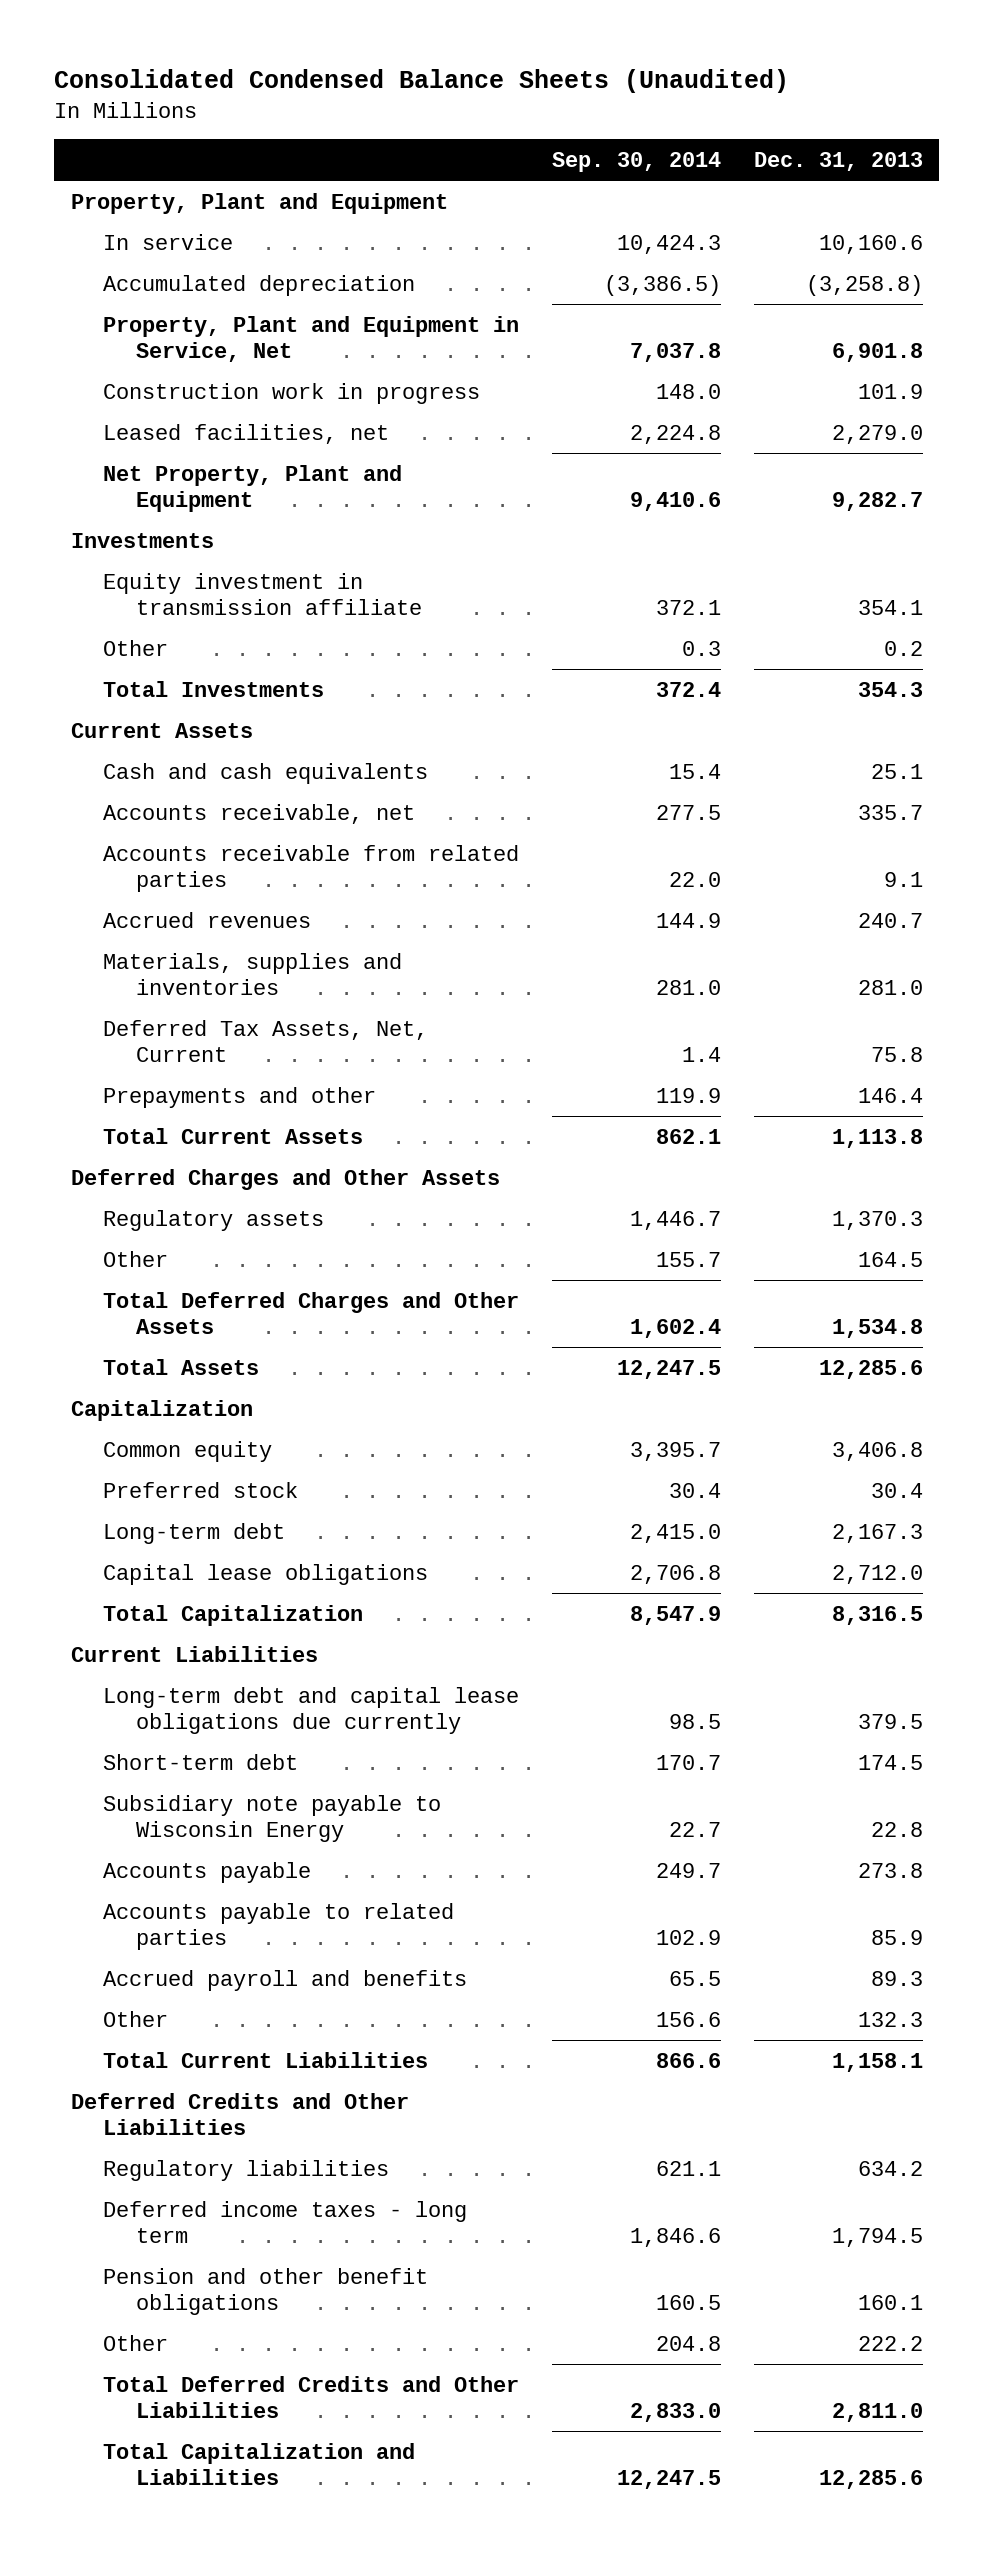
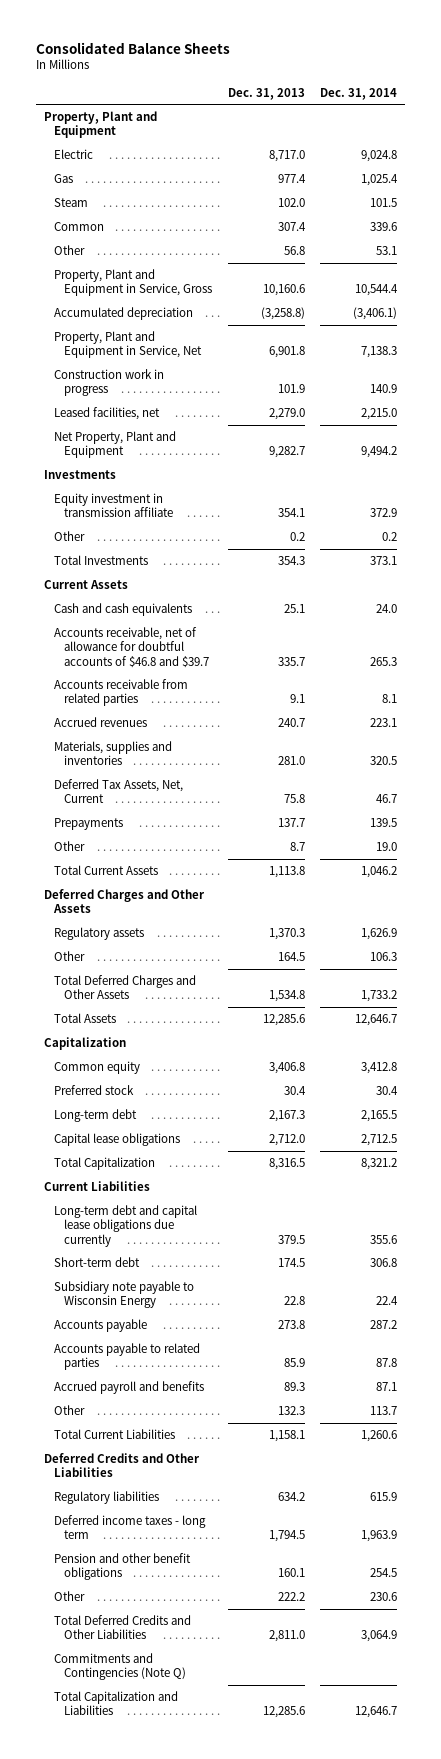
[54,69,790,94] Consolidated Condensed Balance Sheets (Unaudited) -> [35,41,230,54] Consolidated Balance Sheets
[551,152,721,173] Sep. 30, 2014 -> none
none -> [320,87,398,100] Dec. 31, 2014
none -> [53,148,93,159] Electric
none -> [53,173,73,183] Gas
none -> [53,197,88,207] Steam
none -> [53,221,104,231] Common
none -> [53,244,85,255] Other
[103,233,234,250] In service -> [53,268,213,297] Property, Plant and Equipment in Service, Gross
[103,803,416,824] Accounts receivable, net -> [53,626,210,668] Accounts receivable, net of allowance for doubtful accounts of $46.8 and $39.7
[103,1086,377,1108] Prepayments and other -> none
none -> [53,817,123,830] Prepayments
none -> [53,840,85,851] Other
none -> [53,1652,187,1681] Commitments and Contingencies (Note Q)

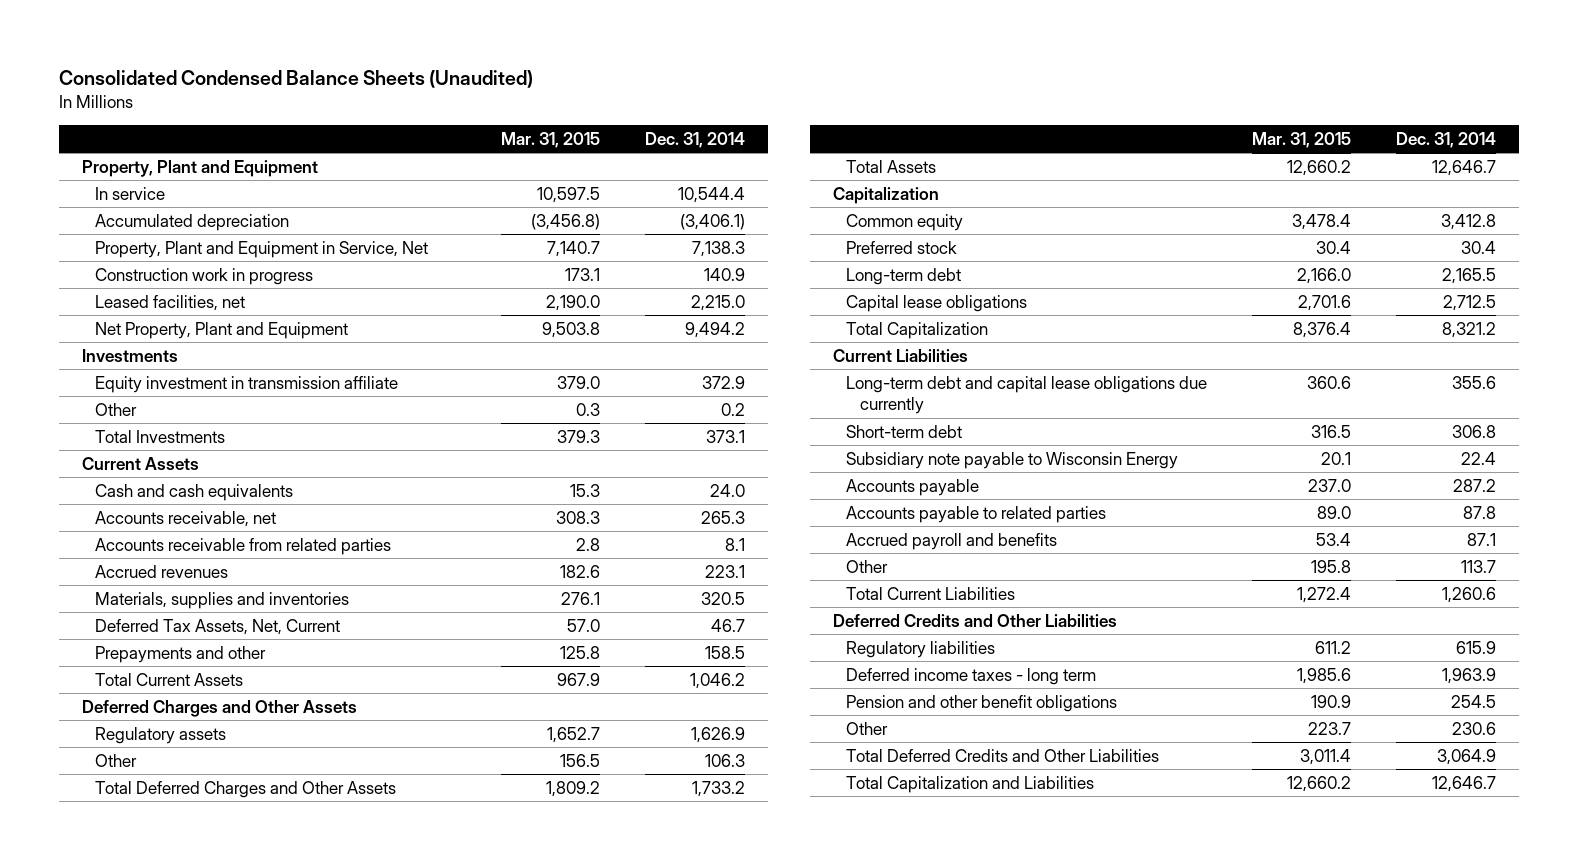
[35,41,230,54] Consolidated Balance Sheets -> [59,70,534,89] Consolidated Condensed Balance Sheets (Unaudited)
[227,87,305,100] Dec. 31, 2013 -> none
none -> [501,131,601,148] Mar. 31, 2015
[53,148,93,159] Electric -> none
[53,173,73,183] Gas -> none
[53,197,88,207] Steam -> none
[53,221,104,231] Common -> none
[53,244,85,255] Other -> none
[53,268,213,297] Property, Plant and Equipment in Service, Gross -> [95,186,166,200] In service
[53,626,210,668] Accounts receivable, net of allowance for doubtful accounts of $46.8 and $39.7 -> [95,510,277,527] Accounts receivable, net
[53,817,123,830] Prepayments -> none
[53,840,85,851] Other -> none
none -> [95,645,267,663] Prepayments and other
[53,1652,187,1681] Commitments and Contingencies (Note Q) -> none

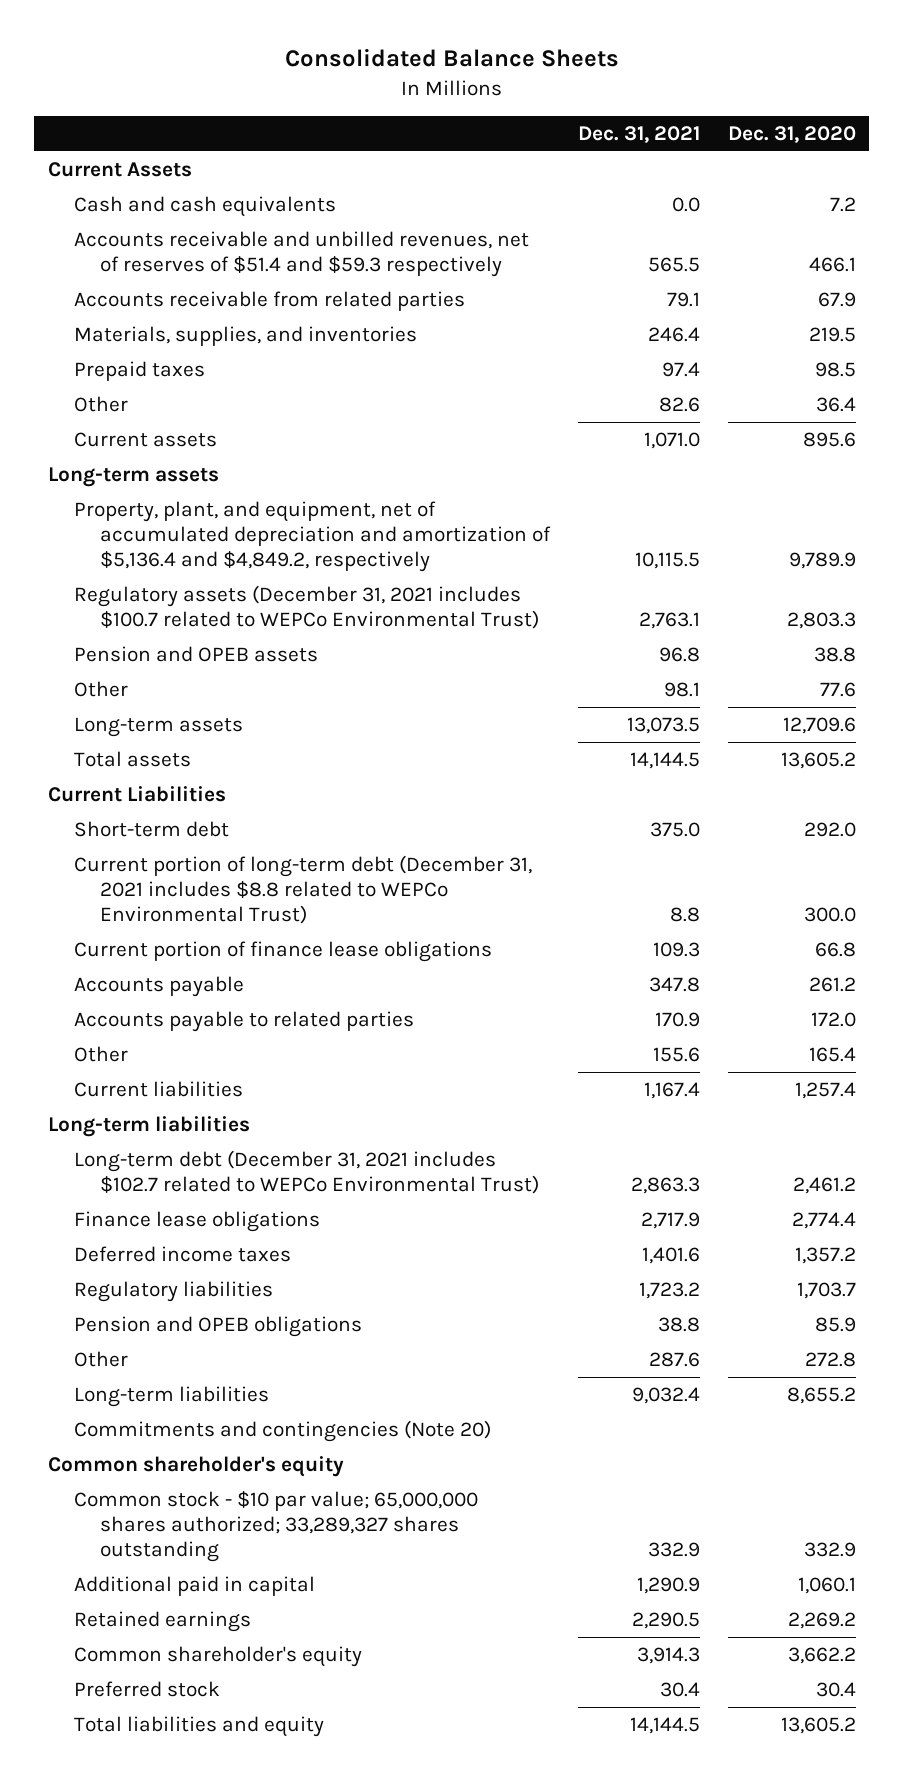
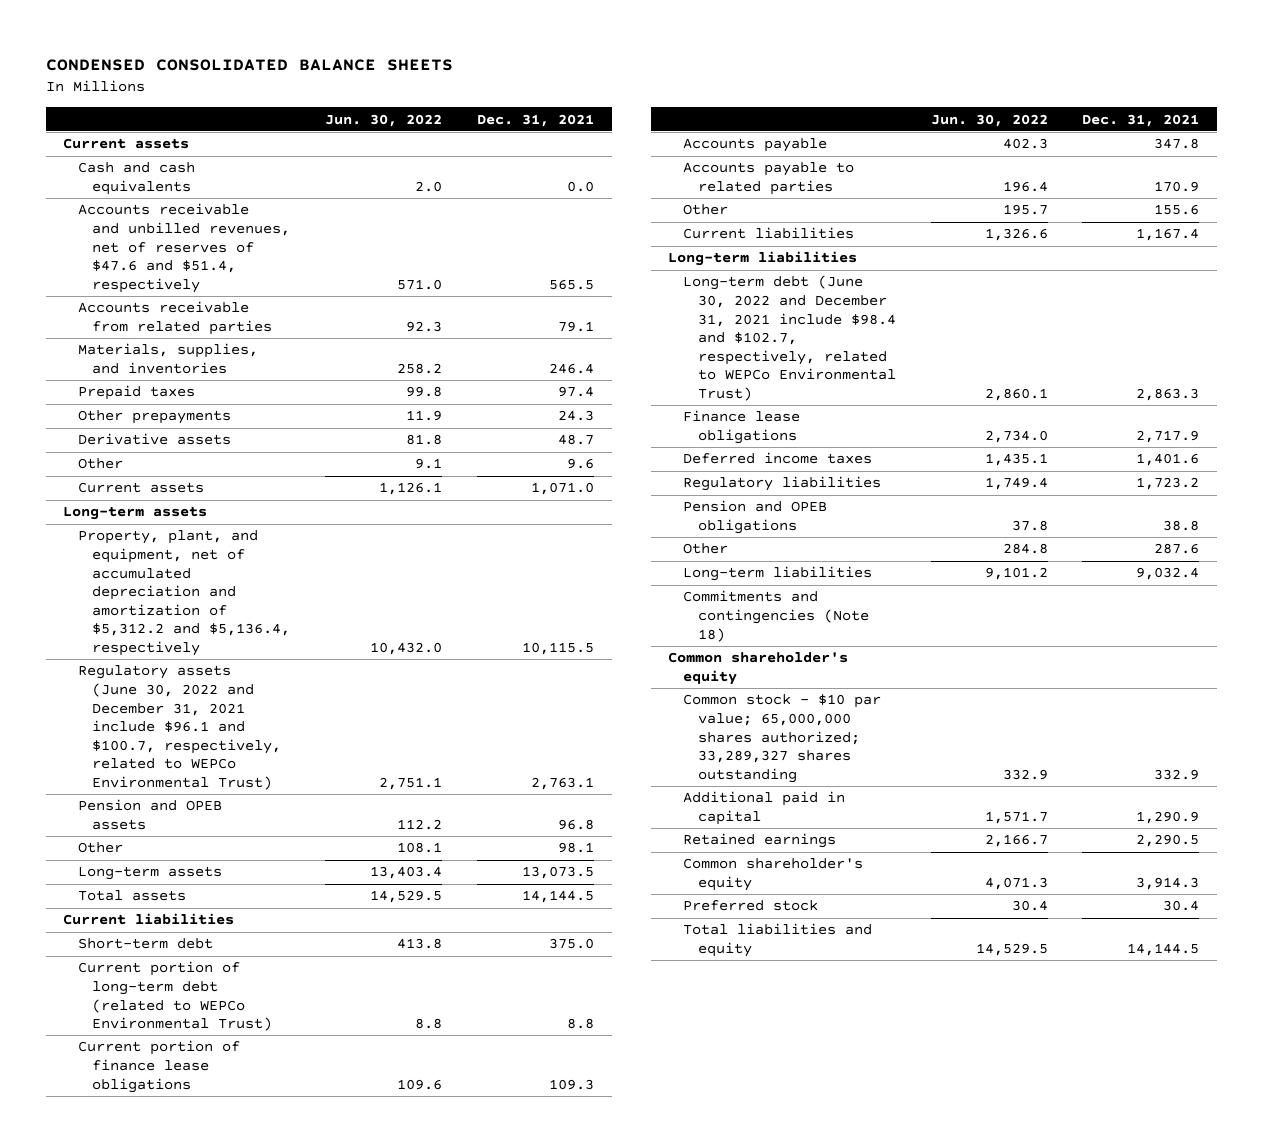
[284,48,619,68] Consolidated Balance Sheets -> [45,59,453,72] CONDENSED CONSOLIDATED BALANCE SHEETS
[727,125,856,143] Dec. 31, 2020 -> none
none -> [325,113,443,127] Jun. 30, 2022
[47,162,192,178] Current Assets -> [63,138,190,150] Current assets
[73,231,529,278] Accounts receivable and unbilled revenues, net of reserves of $51.4 and $59.3 respectively -> [77,203,291,293] Accounts receivable and unbilled revenues, net of reserves of $47.6 and $51.4, respectively
none -> [77,410,231,425] Other prepayments
none -> [77,433,231,446] Derivative assets
[658,397,700,413] 82.6 -> [567,458,595,470] 9.6
[73,501,551,573] Property, plant, and equipment, net of accumulated depreciation and amortization of $5,136.4 and $4,849.2, respectively -> [77,530,291,656] Property, plant, and equipment, net of accumulated depreciation and amortization of $5,312.2 and $5,136.4, respectively
[73,585,539,630] Regulatory assets (December 31, 2021 includes $100.7 related to WEPCo Environmental Trust) -> [77,665,282,790] Regulatory assets (June 30, 2022 and December 31, 2021 include $96.1 and $100.7, respectively, related to WEPCo Environmental Trust)
[47,786,226,803] Current Liabilities -> [63,913,235,926] Current liabilities
[73,855,532,925] Current portion of long-term debt (December 31, 2021 includes $8.8 related to WEPCo Environmental Trust) -> [77,961,273,1032] Current portion of long-term debt (related to WEPCo Environmental Trust)
[73,1150,539,1195] Long-term debt (December 31, 2021 includes $102.7 related to WEPCo Environmental Trust) -> [683,275,896,401] Long-term debt (June 30, 2022 and December 31, 2021 include $98.4 and $102.7, respectively, related to WEPCo Environmental Trust)
[73,1420,491,1443] Commitments and contingencies (Note 20) -> [683,590,869,642] Commitments and contingencies (Note 18)

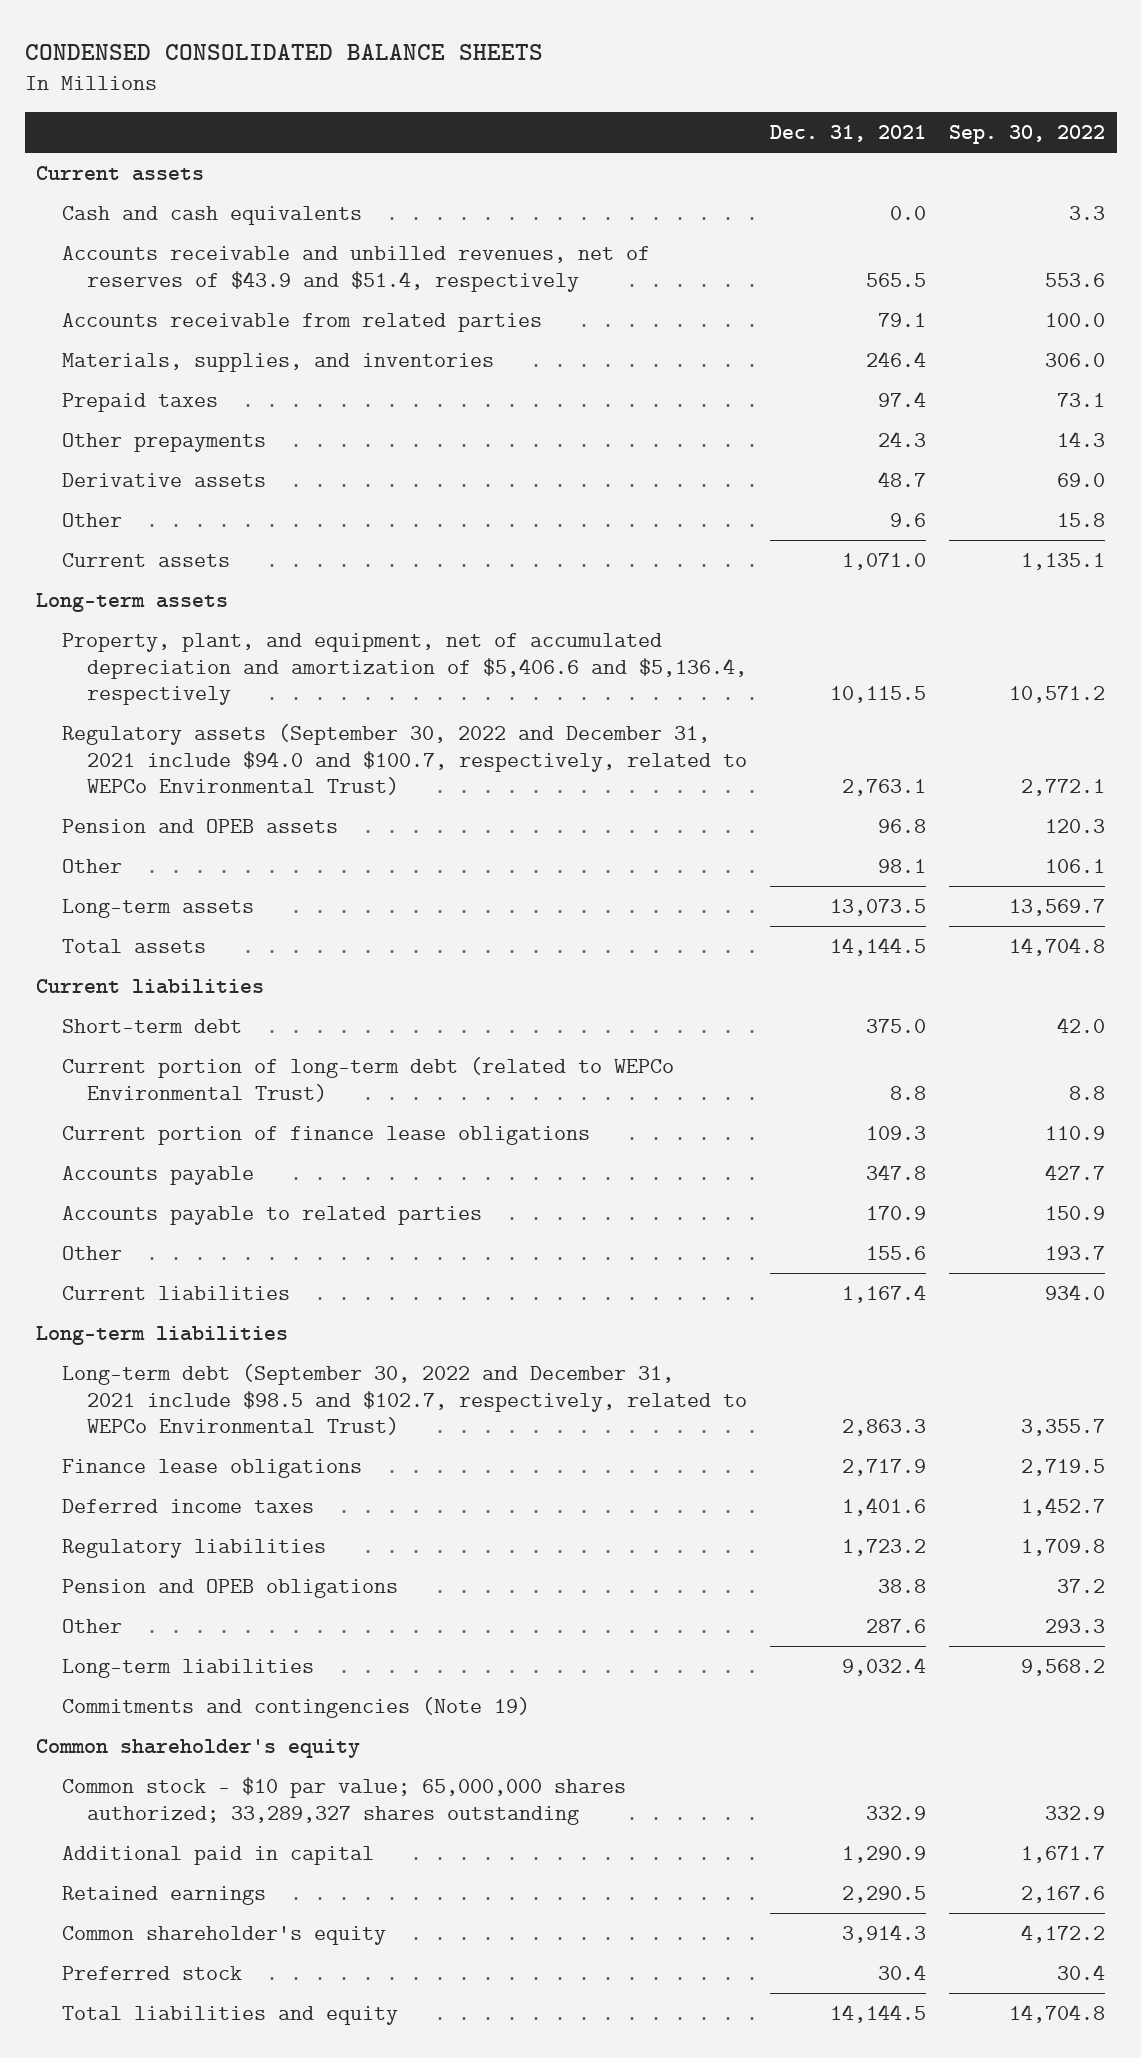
[325,113,443,127] Jun. 30, 2022 -> none
none -> [949,125,1106,145] Sep. 30, 2022
[77,203,291,293] Accounts receivable and unbilled revenues, net of reserves of $47.6 and $51.4, respectively -> [61,245,650,292] Accounts receivable and unbilled revenues, net of reserves of $43.9 and $51.4, respectively
[77,530,291,656] Property, plant, and equipment, net of accumulated depreciation and amortization of $5,312.2 and $5,136.4, respectively -> [61,632,747,706] Property, plant, and equipment, net of accumulated depreciation and amortization of $5,406.6 and $5,136.4, respectively
[77,665,282,790] Regulatory assets (June 30, 2022 and December 31, 2021 include $96.1 and $100.7, respectively, related to WEPCo Environmental Trust) -> [61,723,747,796] Regulatory assets (September 30, 2022 and December 31, 2021 include $94.0 and $100.7, respectively, related to WEPCo Environmental Trust)
[683,275,896,401] Long-term debt (June 30, 2022 and December 31, 2021 include $98.4 and $102.7, respectively, related to WEPCo Environmental Trust) -> [61,1363,747,1436] Long-term debt (September 30, 2022 and December 31, 2021 include $98.5 and $102.7, respectively, related to WEPCo Environmental Trust)
[683,590,869,642] Commitments and contingencies (Note 18) -> [61,1696,530,1718] Commitments and contingencies (Note 19)

